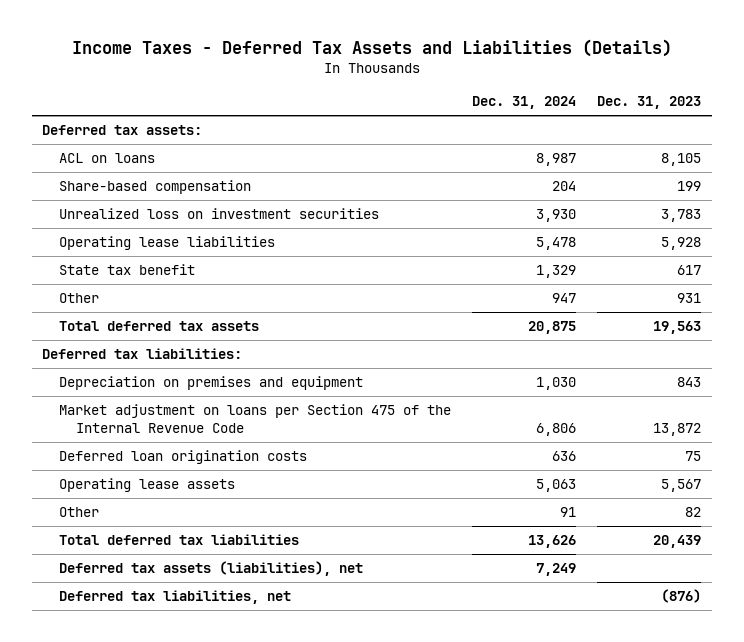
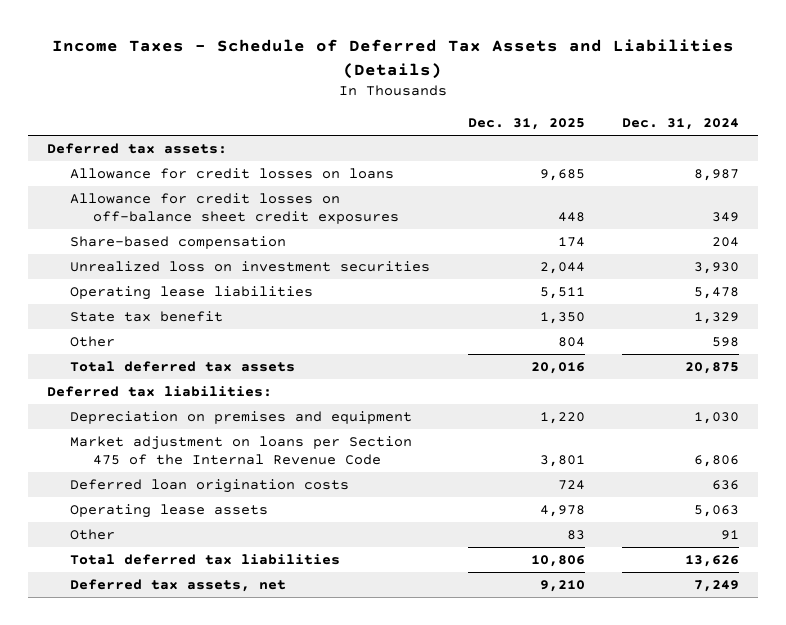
[71,38,672,57] Income Taxes - Deferred Tax Assets and Liabilities (Details) -> [52,39,735,79] Income Taxes - Schedule of Deferred Tax Assets and Liabilities (Details)
[597,96,702,110] Dec. 31, 2023 -> none
none -> [467,118,585,131] Dec. 31, 2025
[59,153,156,164] ACL on loans -> [70,167,395,179] Allowance for credit losses on loans
none -> [70,192,400,225] Allowance for credit losses on off-balance sheet credit exposures
[552,293,577,304] 947 -> [712,336,740,347] 598
[59,590,292,605] Deferred tax liabilities, net -> none
[59,561,364,577] Deferred tax assets (liabilities), net -> [70,578,287,592] Deferred tax assets, net

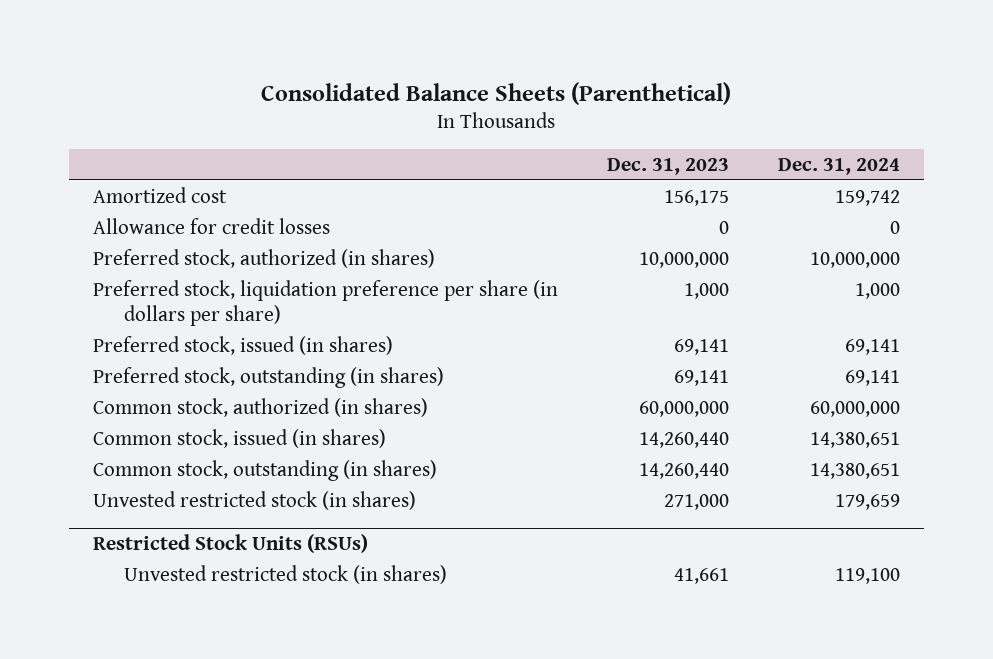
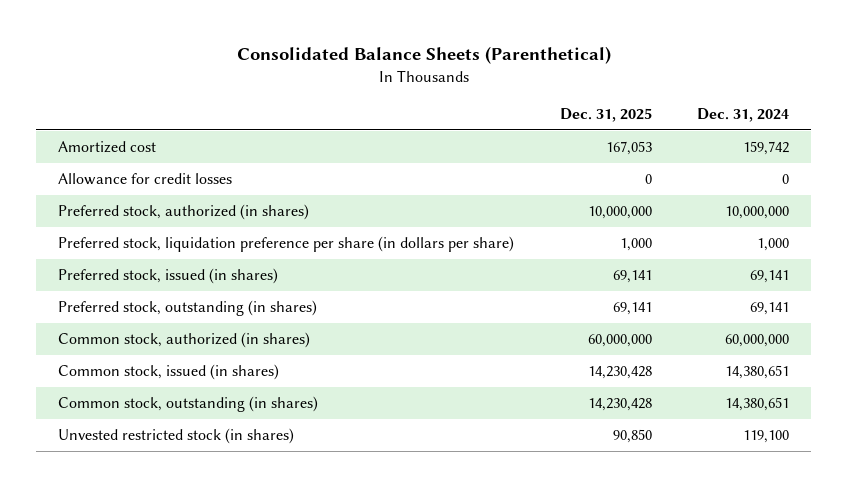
[606,157,729,175] Dec. 31, 2023 -> none
none -> [559,107,652,122] Dec. 31, 2025
[93,490,417,510] Unvested restricted stock (in shares) -> none
[93,534,369,554] Restricted Stock Units (RSUs) -> none

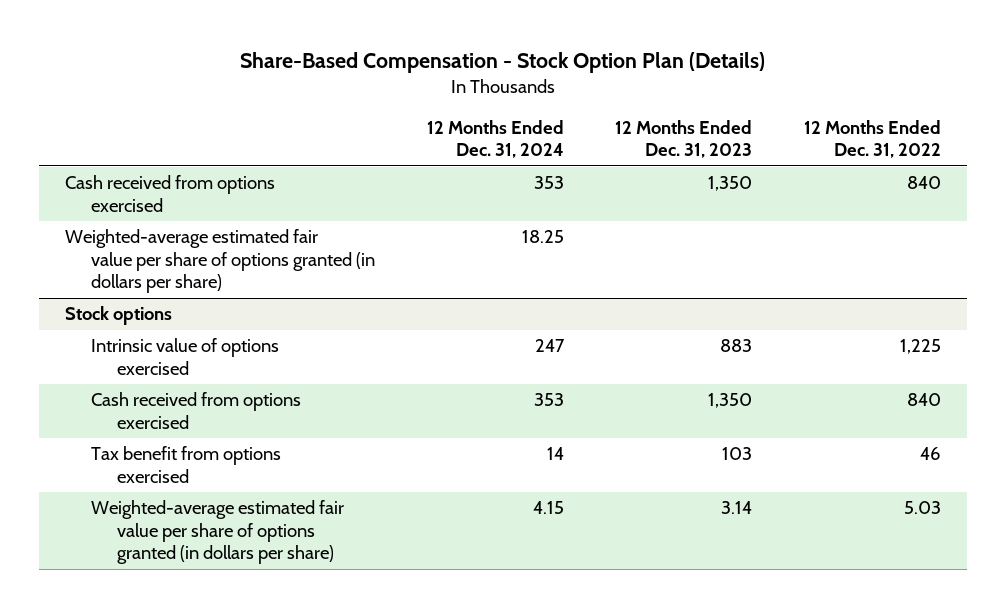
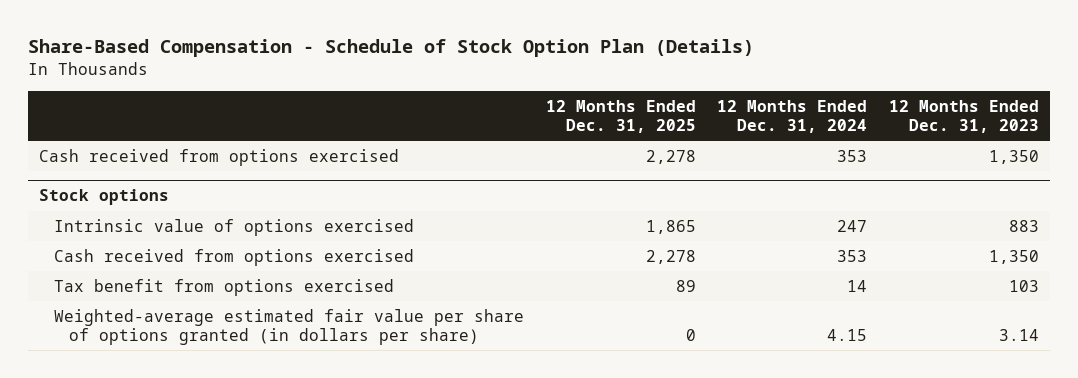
[239,51,765,73] Share-Based Compensation - Stock Option Plan (Details) -> [28,39,755,58] Share-Based Compensation - Schedule of Stock Option Plan (Details)
[803,119,941,159] 12 Months Ended Dec. 31, 2022 -> none
none -> [545,99,696,133] 12 Months Ended Dec. 31, 2025
[64,229,376,294] Weighted-average estimated fair value per share of options granted (in dollars per share) -> none

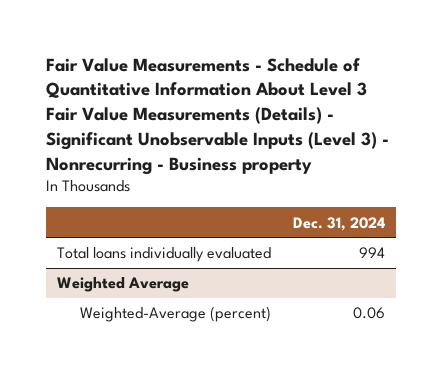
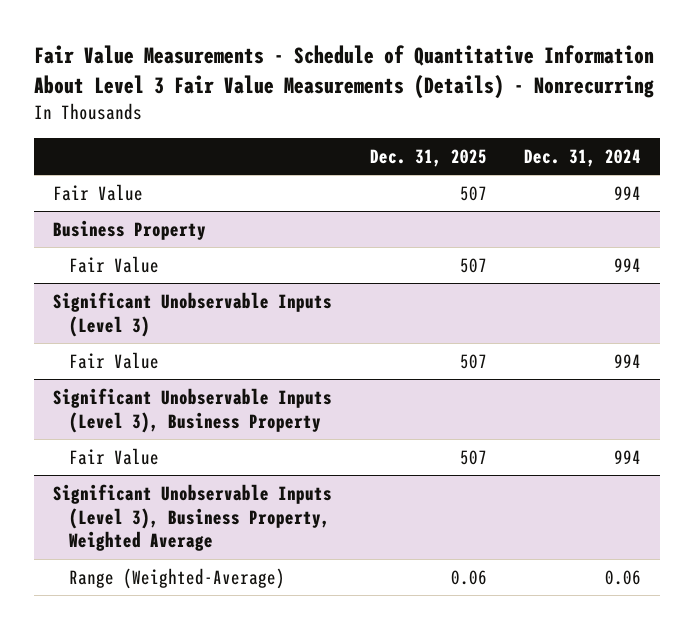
[45,57,389,175] Fair Value Measurements - Schedule of Quantitative Information About Level 3 Fair Value Measurements (Details) - Significant Unobservable Inputs (Level 3) - Nonrecurring - Business property -> [33,45,654,100] Fair Value Measurements - Schedule of Quantitative Information About Level 3 Fair Value Measurements (Details) - Nonrecurring
none -> [369,149,487,168] Dec. 31, 2025
[56,247,271,263] Total loans individually evaluated -> [52,183,143,201] Fair Value
none -> [52,219,206,240] Business Property
none -> [69,255,160,273] Fair Value
[56,277,189,293] Weighted Average -> [52,291,332,337] Significant Unobservable Inputs (Level 3)
none -> [69,351,160,369] Fair Value
none -> [52,387,332,433] Significant Unobservable Inputs (Level 3), Business Property
none -> [69,447,160,465] Fair Value
none -> [52,483,332,552] Significant Unobservable Inputs (Level 3), Business Property, Weighted Average
[79,306,271,323] Weighted-Average (percent) -> [69,567,286,589] Range (Weighted-Average)

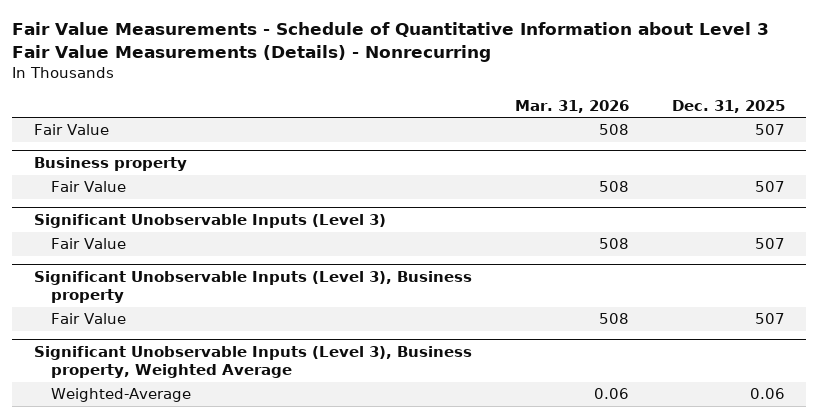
[33,45,654,100] Fair Value Measurements - Schedule of Quantitative Information About Level 3 Fair Value Measurements (Details) - Nonrecurring -> [12,22,770,63] Fair Value Measurements - Schedule of Quantitative Information about Level 3 Fair Value Measurements (Details) - Nonrecurring
[524,149,642,168] Dec. 31, 2024 -> none
none -> [514,99,629,113] Mar. 31, 2026
[52,219,206,240] Business Property -> [33,157,187,172] Business property
[52,387,332,433] Significant Unobservable Inputs (Level 3), Business Property -> [33,271,472,303] Significant Unobservable Inputs (Level 3), Business property
[52,483,332,552] Significant Unobservable Inputs (Level 3), Business Property, Weighted Average -> [33,346,472,378] Significant Unobservable Inputs (Level 3), Business property, Weighted Average
[69,567,286,589] Range (Weighted-Average) -> [50,388,191,403] Weighted-Average

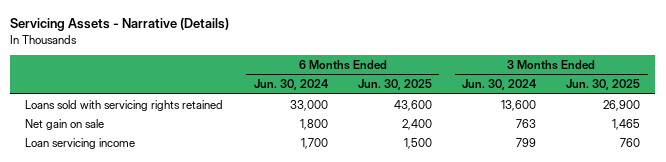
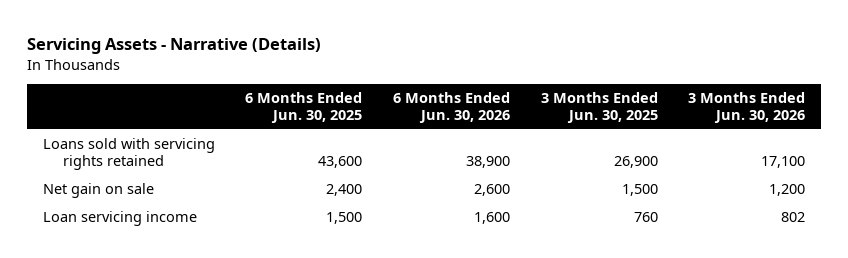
[253,79,329,91] Jun. 30, 2024 -> none
[462,79,538,91] Jun. 30, 2024 -> none
none -> [392,92,510,124] 6 Months Ended Jun. 30, 2026
none -> [688,92,806,124] 3 Months Ended Jun. 30, 2026
[612,118,641,130] 1,465 -> [621,183,658,196] 1,500

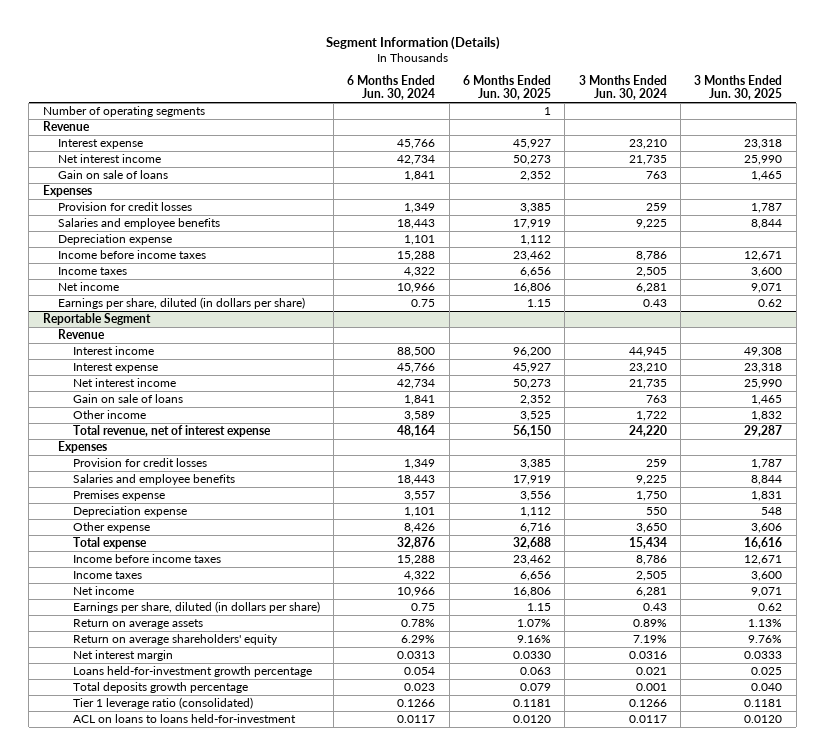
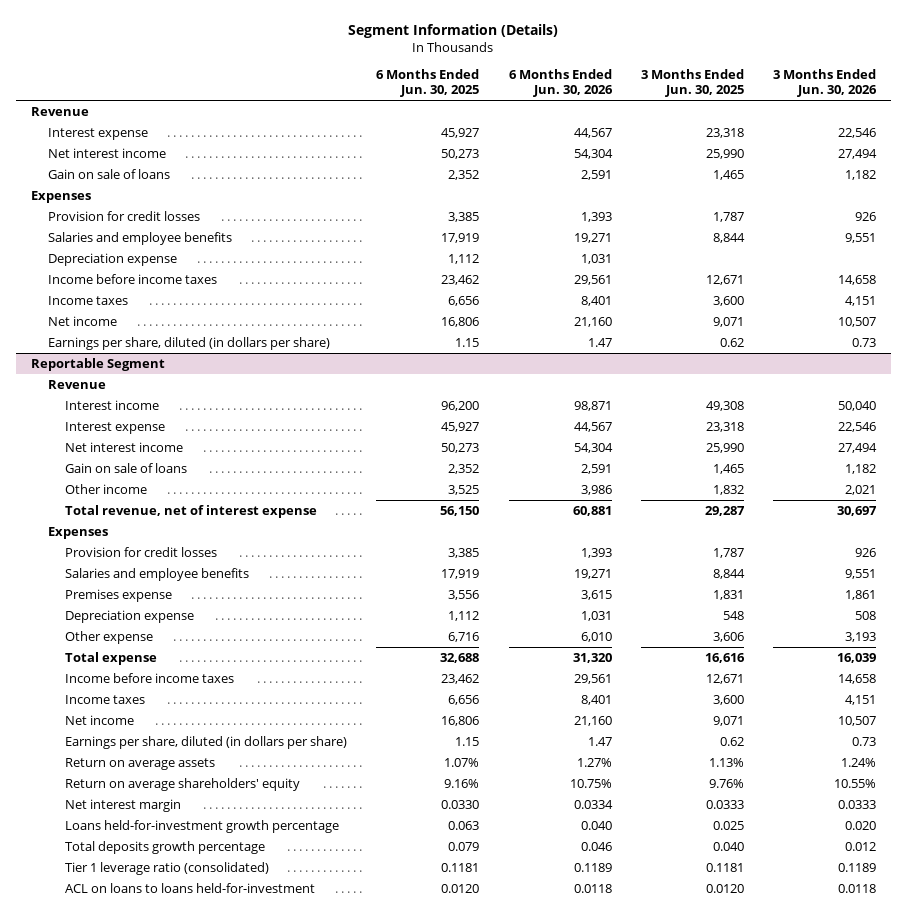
[347,75,436,101] 6 Months Ended Jun. 30, 2024 -> none
[578,75,667,101] 3 Months Ended Jun. 30, 2024 -> none
none -> [508,69,613,98] 6 Months Ended Jun. 30, 2026
none -> [773,69,878,98] 3 Months Ended Jun. 30, 2026
[42,106,205,118] Number of operating segments -> none

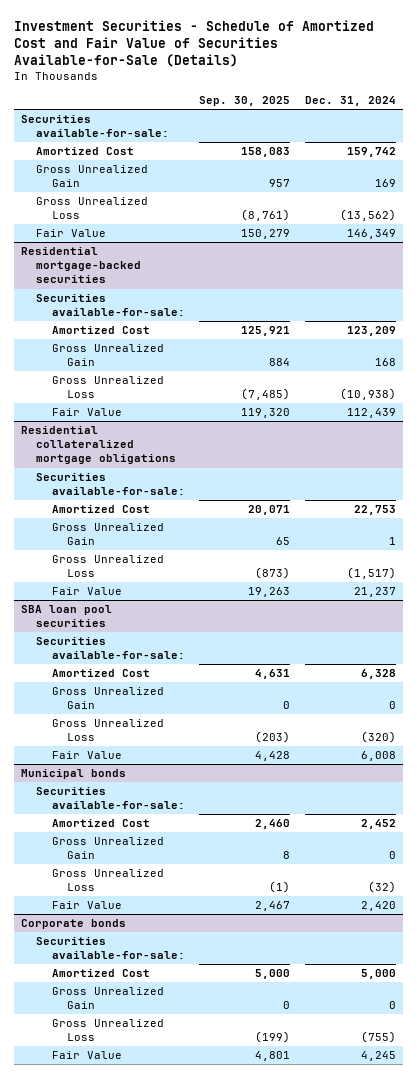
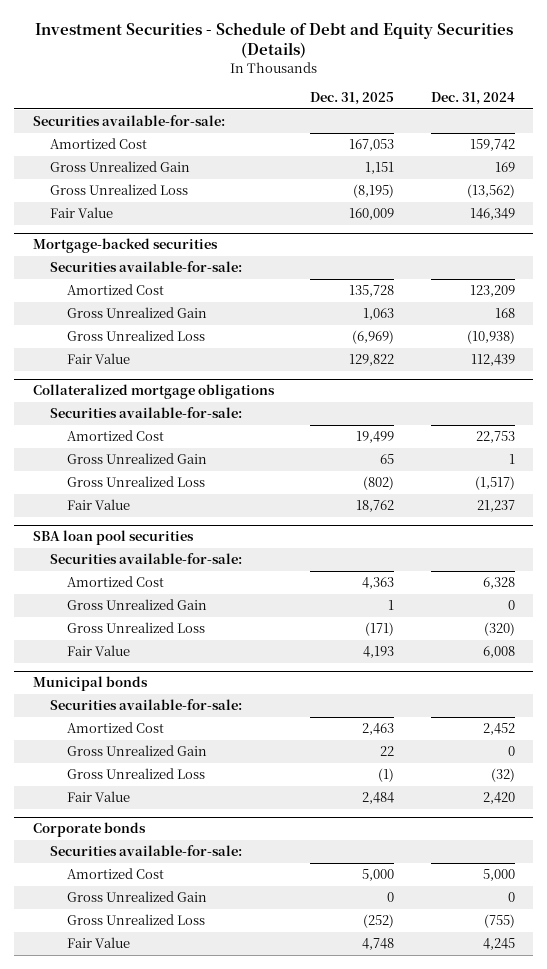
[13,19,374,67] Investment Securities - Schedule of Amortized Cost and Fair Value of Securities Available-for-Sale (Details) -> [34,21,513,59] Investment Securities - Schedule of Debt and Equity Securities (Details)
[199,95,291,106] Sep. 30, 2025 -> none
none -> [310,92,395,106] Dec. 31, 2025
[21,247,142,284] Residential mortgage-backed securities -> [32,238,218,254] Mortgage-backed securities
[21,426,177,465] Residential collateralized mortgage obligations -> [32,384,275,400] Collateralized mortgage obligations

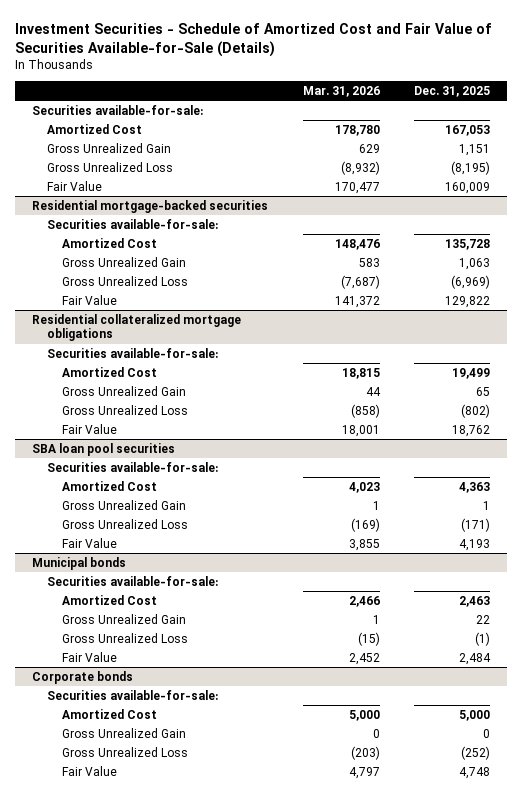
[34,21,513,59] Investment Securities - Schedule of Debt and Equity Securities (Details) -> [15,23,493,57] Investment Securities - Schedule of Amortized Cost and Fair Value of Securities Available-for-Sale (Details)
[430,92,515,106] Dec. 31, 2024 -> none
none -> [302,85,380,97] Mar. 31, 2026
[32,238,218,254] Mortgage-backed securities -> [32,199,269,213] Residential mortgage-backed securities
[32,384,275,400] Collateralized mortgage obligations -> [32,313,242,342] Residential collateralized mortgage obligations

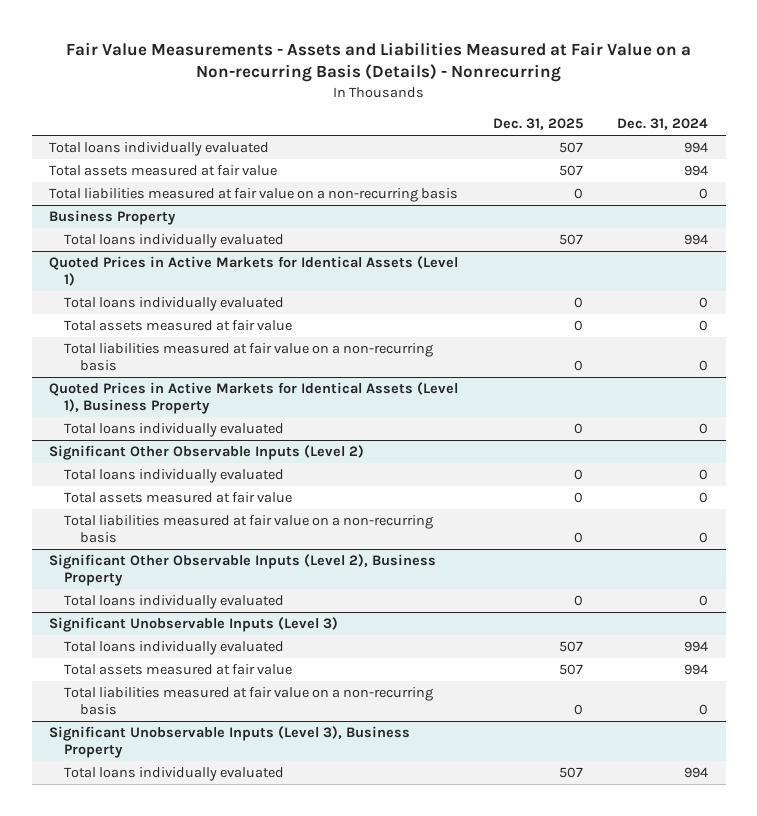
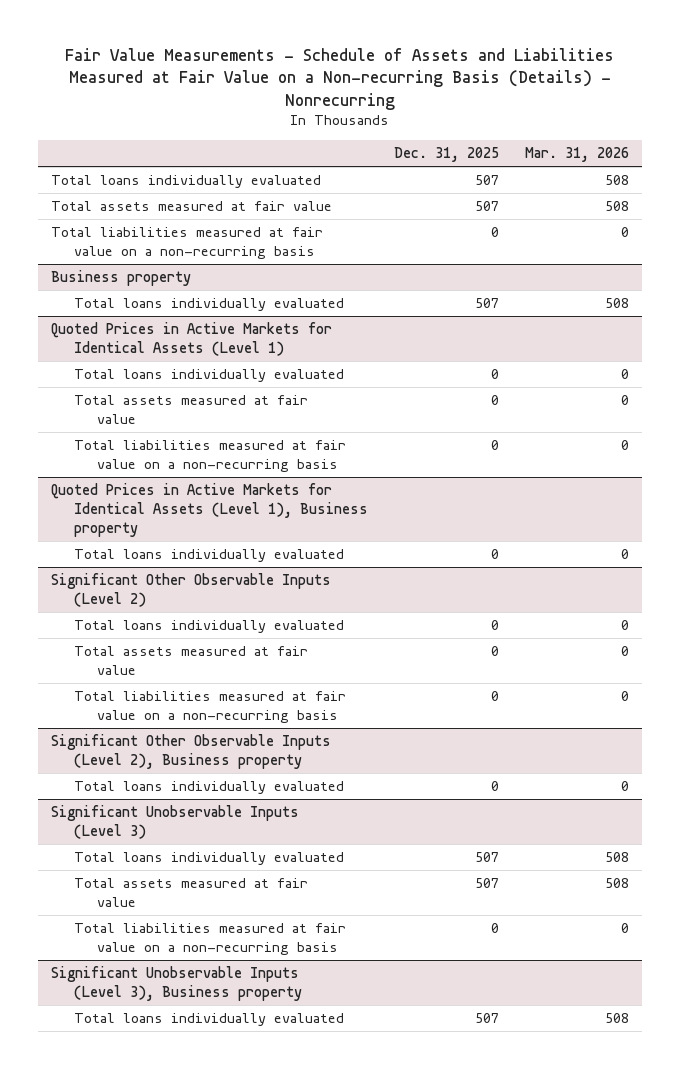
[65,41,691,83] Fair Value Measurements - Assets and Liabilities Measured at Fair Value on a Non-recurring Basis (Details) - Nonrecurring -> [64,47,614,110] Fair Value Measurements - Schedule of Assets and Liabilities Measured at Fair Value on a Non-recurring Basis (Details) - Nonrecurring
[617,118,709,131] Dec. 31, 2024 -> none
none -> [524,146,629,162] Mar. 31, 2026
[49,210,177,226] Business Property -> [51,270,192,287] Business property
[49,382,459,415] Quoted Prices in Active Markets for Identical Assets (Level 1), Business Property -> [51,483,369,537] Quoted Prices in Active Markets for Identical Assets (Level 1), Business property
[49,554,437,587] Significant Other Observable Inputs (Level 2), Business Property -> [51,734,332,769] Significant Other Observable Inputs (Level 2), Business property
[49,726,411,759] Significant Unobservable Inputs (Level 3), Business Property -> [51,966,303,1001] Significant Unobservable Inputs (Level 3), Business property

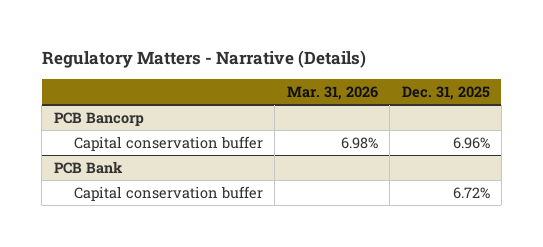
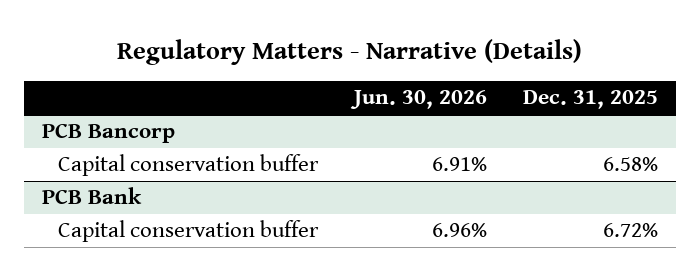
[286,85,378,100] Mar. 31, 2026 -> none
none -> [350,90,488,110] Jun. 30, 2026
[452,136,490,149] 6.96% -> [602,157,658,172] 6.58%

